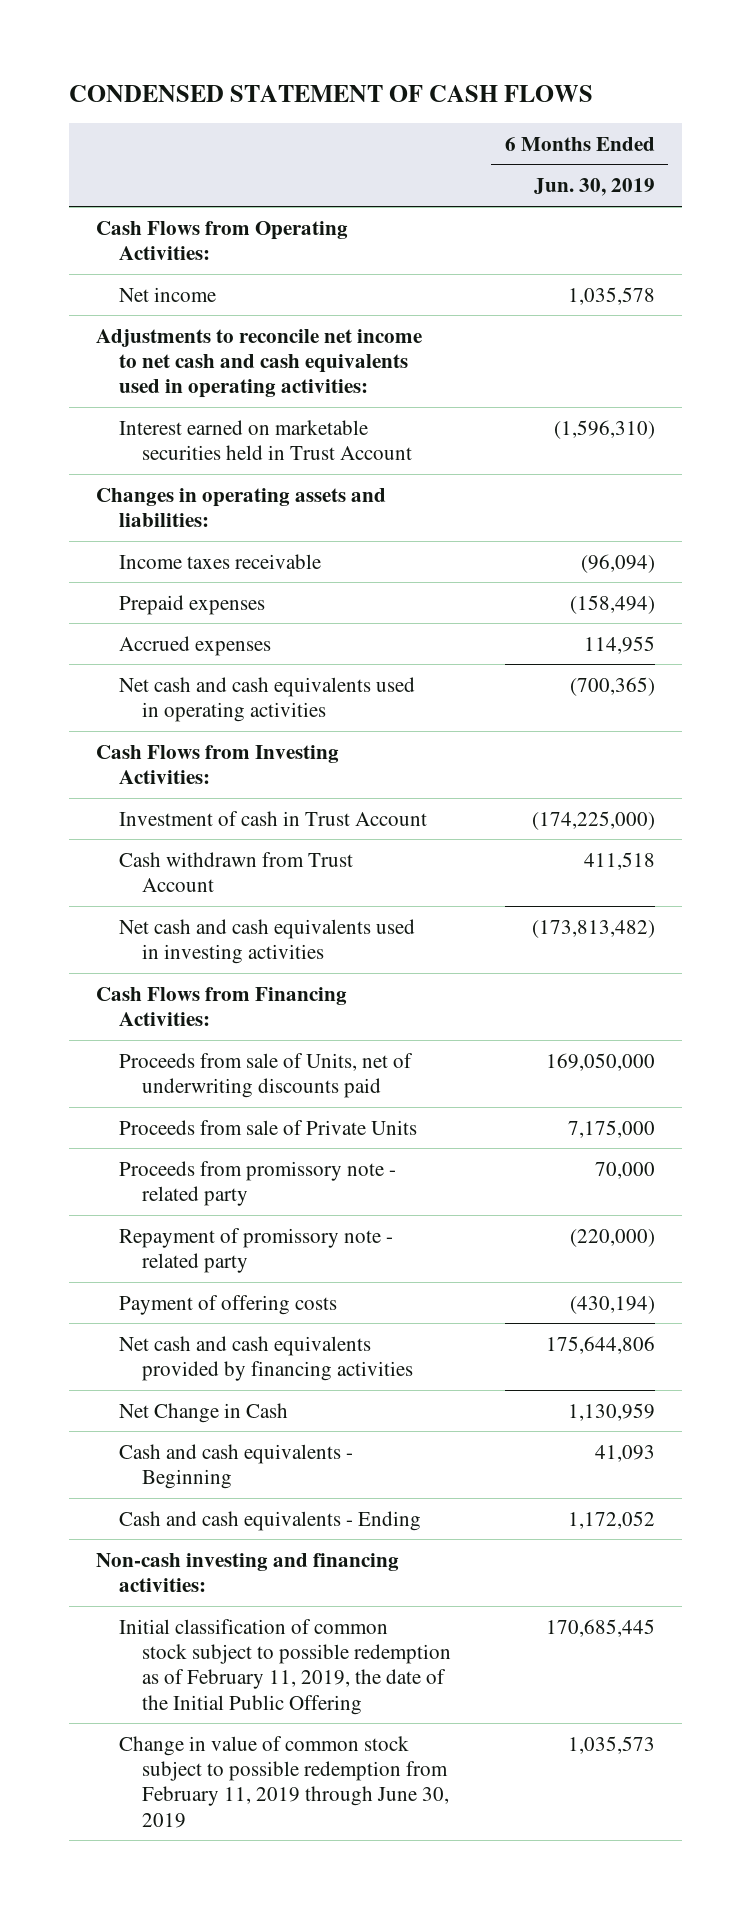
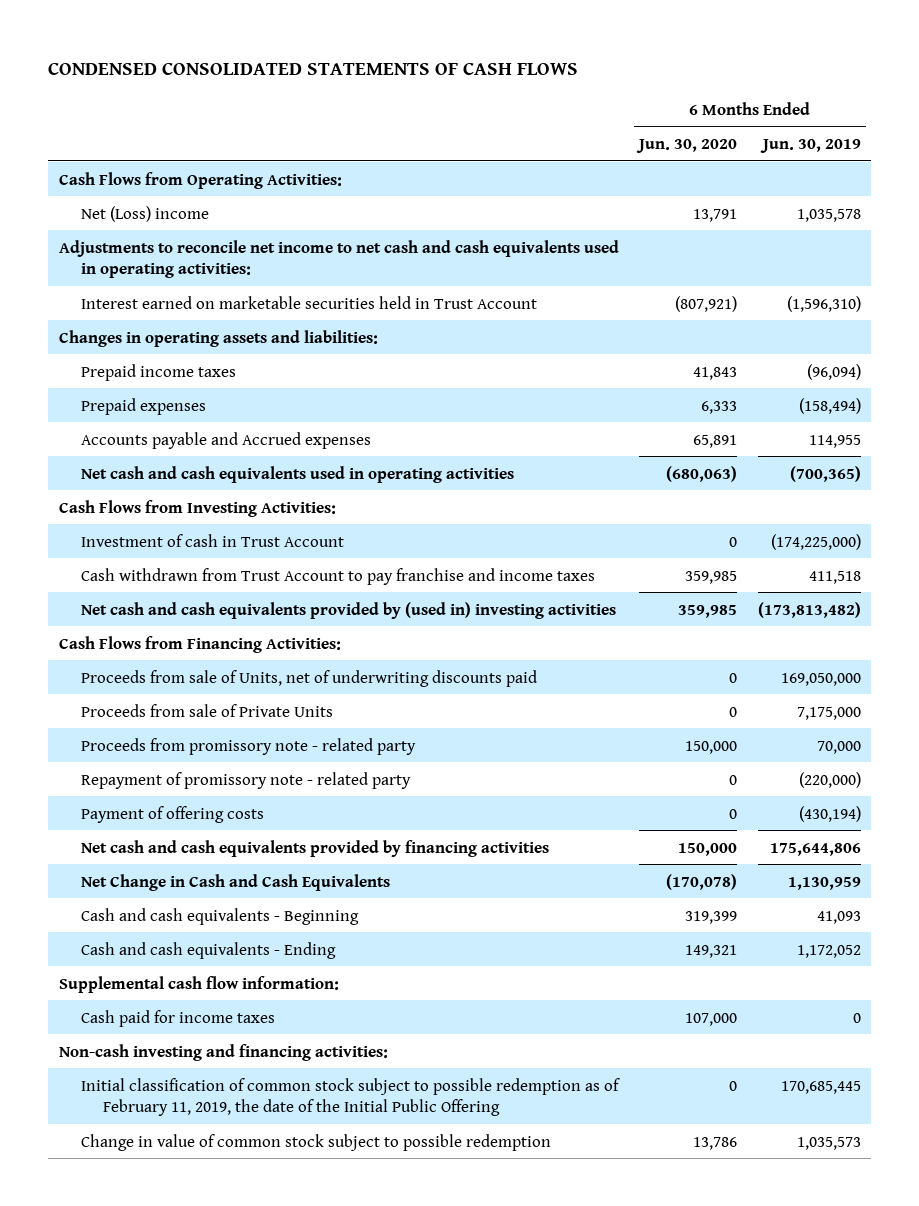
[69,85,594,103] CONDENSED STATEMENT OF CASH FLOWS -> [48,62,579,76] CONDENSED CONSOLIDATED STATEMENTS OF CASH FLOWS
none -> [636,139,738,154] Jun. 30, 2020
[118,286,216,302] Net income -> [80,205,209,222] Net (Loss) income
[118,553,321,569] Income taxes receivable -> [80,363,236,381] Prepaid income taxes
[118,635,271,656] Accrued expenses -> [80,431,371,449] Accounts payable and Accrued expenses
[118,851,353,893] Cash withdrawn from Trust Account -> [80,567,595,585] Cash withdrawn from Trust Account to pay franchise and income taxes
[118,918,415,965] Net cash and cash equivalents used in investing activities -> [80,601,616,619] Net cash and cash equivalents provided by (used in) investing activities
[118,1402,288,1423] Net Change in Cash -> [80,873,390,891] Net Change in Cash and Cash Equivalents
none -> [58,975,339,993] Supplemental cash flow information:
none -> [80,1009,275,1027] Cash paid for income taxes
[118,1735,449,1828] Change in value of common stock subject to possible redemption from February 11, 2019 through June 30, 2019 -> [80,1133,551,1151] Change in value of common stock subject to possible redemption

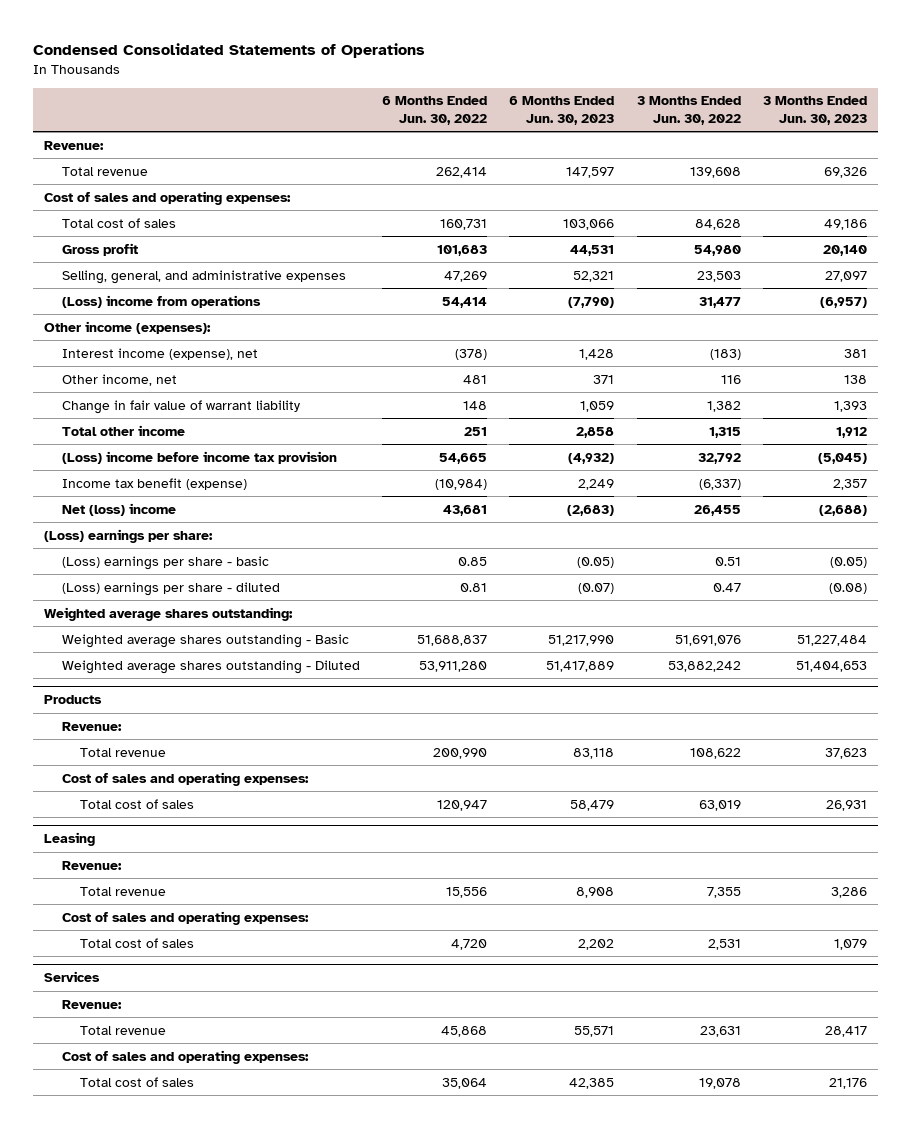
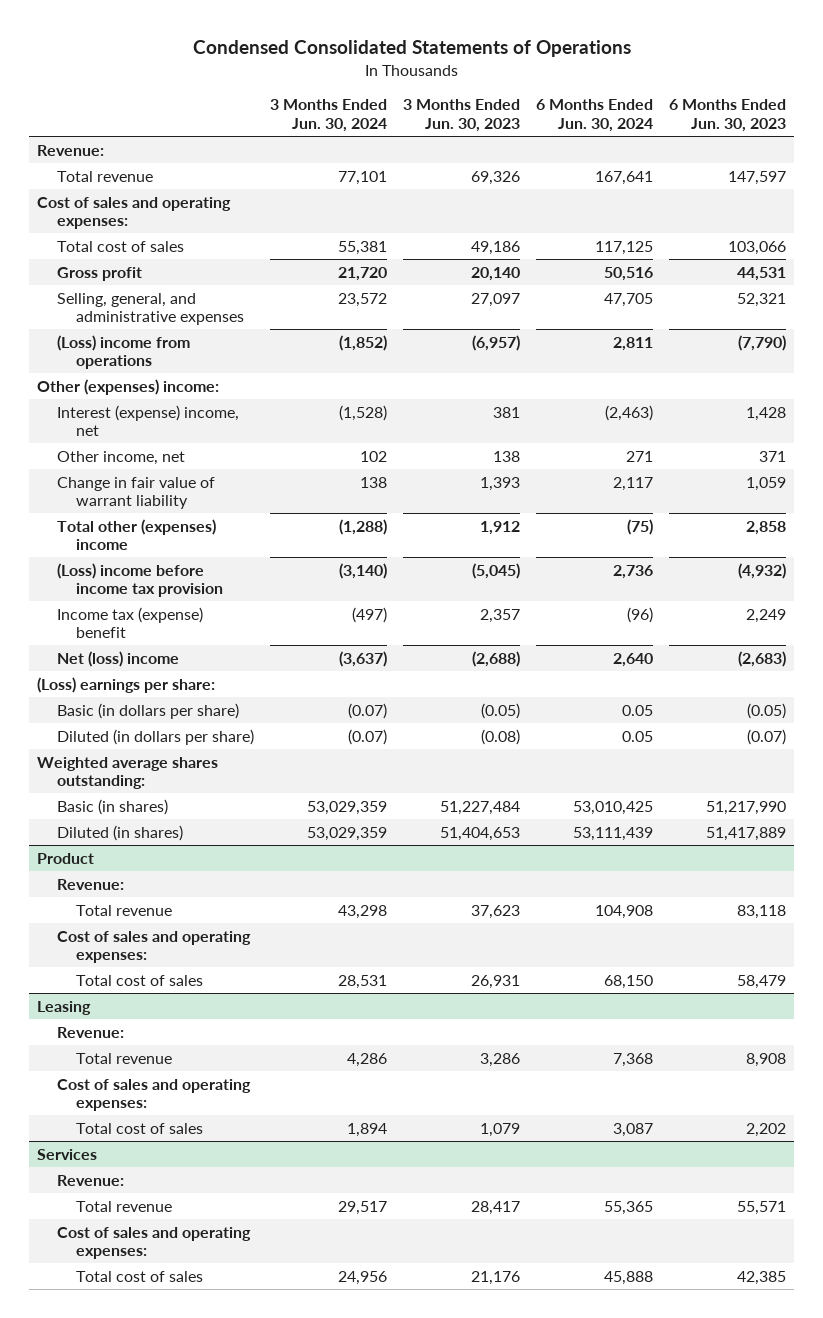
[382,96,488,125] 6 Months Ended Jun. 30, 2022 -> none
[636,96,741,125] 3 Months Ended Jun. 30, 2022 -> none
none -> [269,99,387,133] 3 Months Ended Jun. 30, 2024
none -> [535,99,653,133] 6 Months Ended Jun. 30, 2024
[44,320,212,334] Other income (expenses): -> [37,378,220,395] Other (expenses) income:
[62,347,259,360] Interest income (expense), net -> [56,404,239,437] Interest (expense) income, net
[62,424,186,436] Total other income -> [56,518,216,551] Total other (expenses) income
[62,477,248,490] Income tax benefit (expense) -> [56,606,203,639] Income tax (expense) benefit
[62,555,270,570] (Loss) earnings per share - basic -> [56,702,239,719] Basic (in dollars per share)
[62,581,281,596] (Loss) earnings per share - diluted -> [56,728,254,745] Diluted (in dollars per share)
[62,633,350,648] Weighted average shares outstanding - Basic -> [56,798,168,815] Basic (in shares)
[62,659,361,674] Weighted average shares outstanding - Diluted -> [56,824,183,841] Diluted (in shares)
[44,695,103,705] Products -> [37,852,95,864] Product

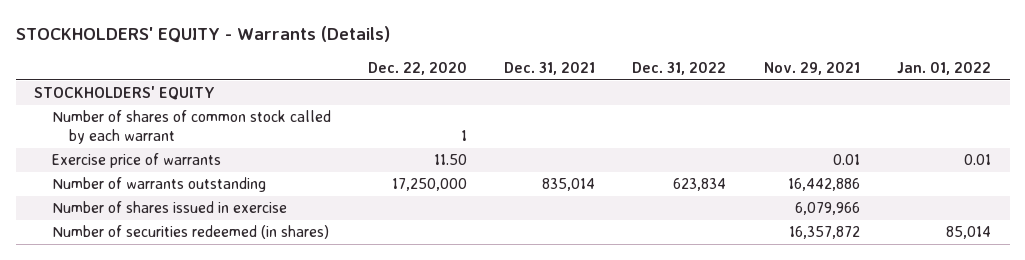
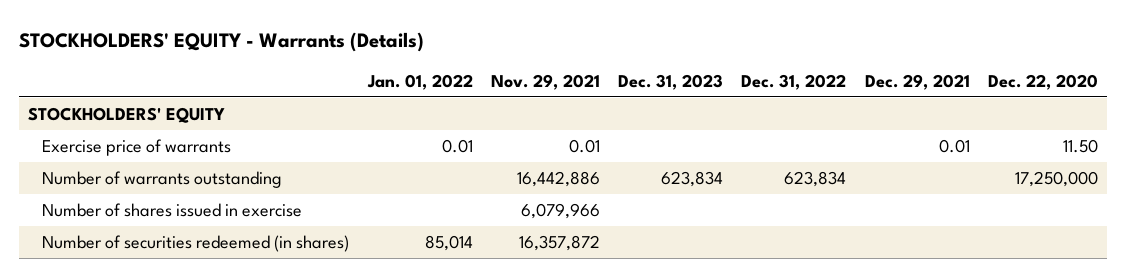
[504,62,596,76] Dec. 31, 2021 -> none
none -> [618,73,724,90] Dec. 31, 2023
none -> [864,73,970,90] Dec. 29, 2021
[51,110,331,145] Number of shares of common stock called by each warrant -> none

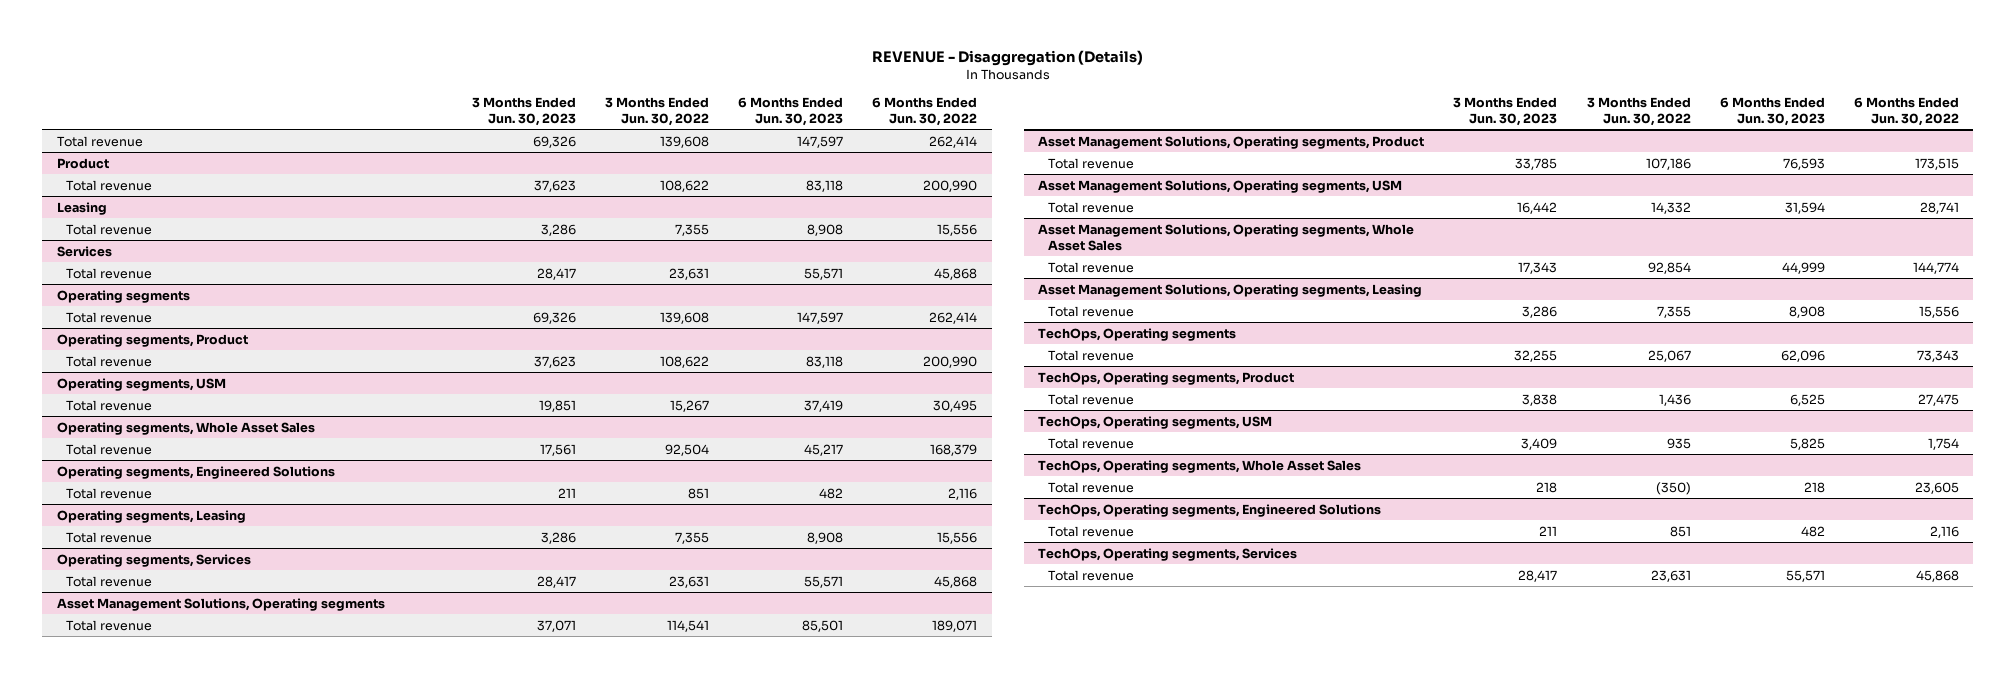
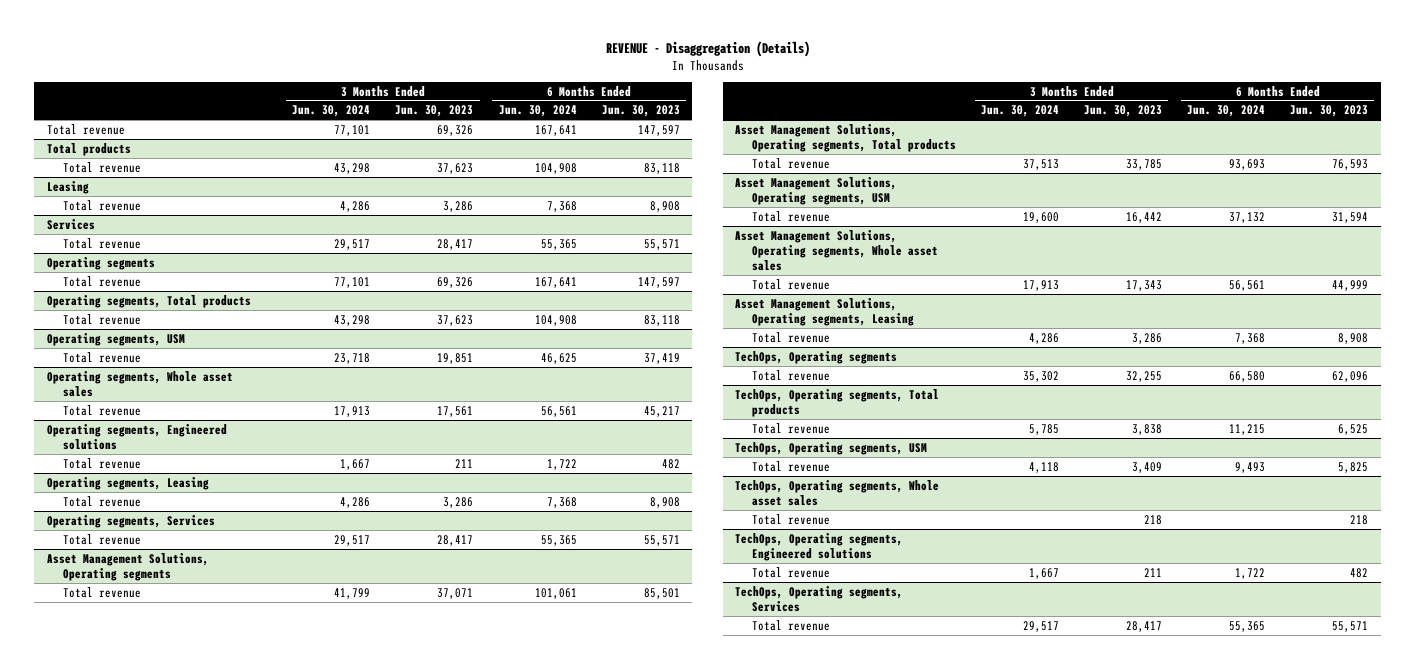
[605,96,710,126] 3 Months Ended Jun. 30, 2022 -> none
[872,96,978,126] 6 Months Ended Jun. 30, 2022 -> none
none -> [292,105,371,118] Jun. 30, 2024
none -> [498,105,577,118] Jun. 30, 2024
[56,157,109,169] Product -> [46,142,131,156] Total products
[56,333,248,347] Operating segments, Product -> [46,294,251,308] Operating segments, Total products
[56,421,315,435] Operating segments, Whole Asset Sales -> [46,370,233,397] Operating segments, Whole asset sales
[56,465,335,479] Operating segments, Engineered Solutions -> [46,423,227,450] Operating segments, Engineered solutions
[1038,135,1425,149] Asset Management Solutions, Operating segments, Product -> [735,123,956,152] Asset Management Solutions, Operating segments, Total products
[1038,223,1415,251] Asset Management Solutions, Operating segments, Whole Asset Sales -> [735,229,938,272] Asset Management Solutions, Operating segments, Whole asset sales
[1038,371,1295,385] TechOps, Operating segments, Product -> [735,388,940,417] TechOps, Operating segments, Total products
[1038,459,1362,473] TechOps, Operating segments, Whole Asset Sales -> [735,479,940,506] TechOps, Operating segments, Whole asset sales
[1038,503,1382,517] TechOps, Operating segments, Engineered Solutions -> [735,532,904,561] TechOps, Operating segments, Engineered solutions

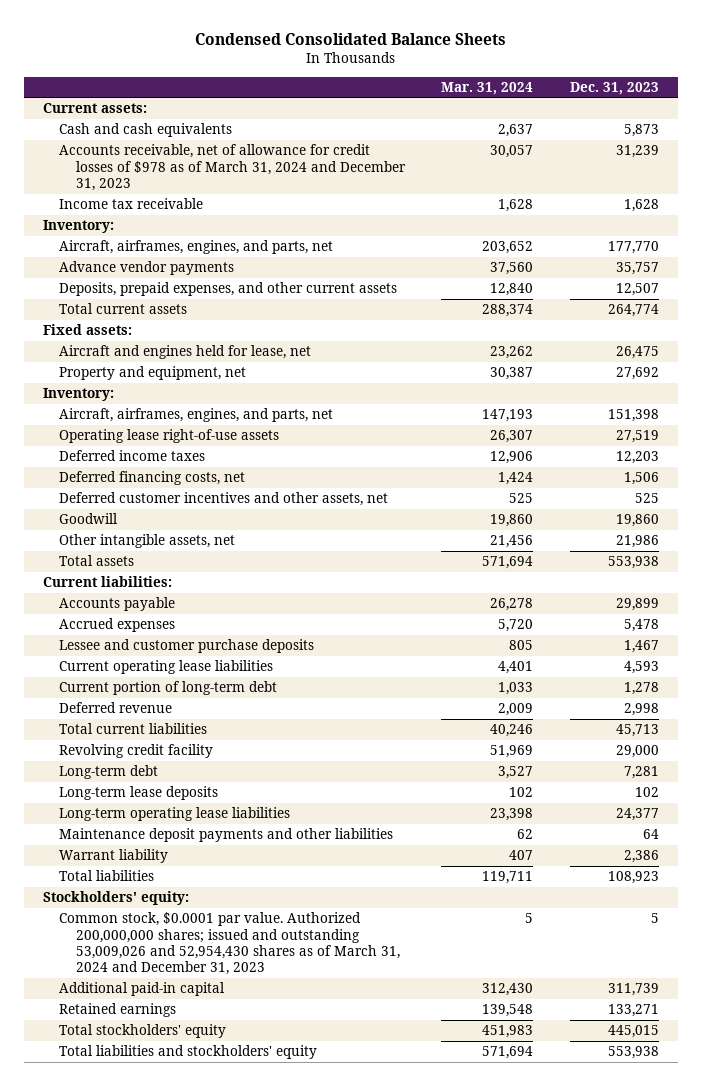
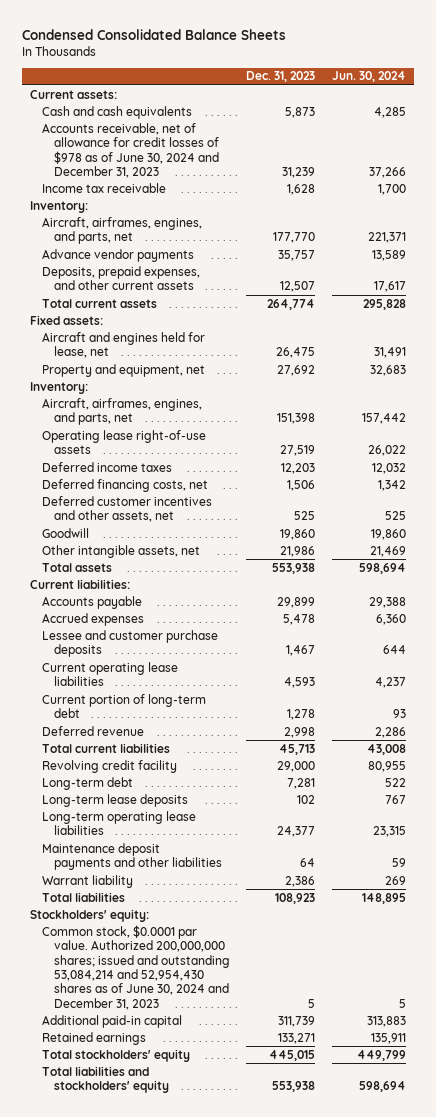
[441,81,534,95] Mar. 31, 2024 -> none
none -> [332,71,407,83] Jun. 30, 2024
[59,144,406,192] Accounts receivable, net of allowance for credit losses of $978 as of March 31, 2024 and December 31, 2023 -> [41,122,219,179] Accounts receivable, net of allowance for credit losses of $978 as of June 30, 2024 and December 31, 2023
[59,912,400,976] Common stock, $0.0001 par value. Authorized 200,000,000 shares; issued and outstanding 53,009,026 and 52,954,430 shares as of March 31, 2024 and December 31, 2023 -> [41,924,230,1010] Common stock, $0.0001 par value. Authorized 200,000,000 shares; issued and outstanding 53,084,214 and 52,954,430 shares as of June 30, 2024 and December 31, 2023

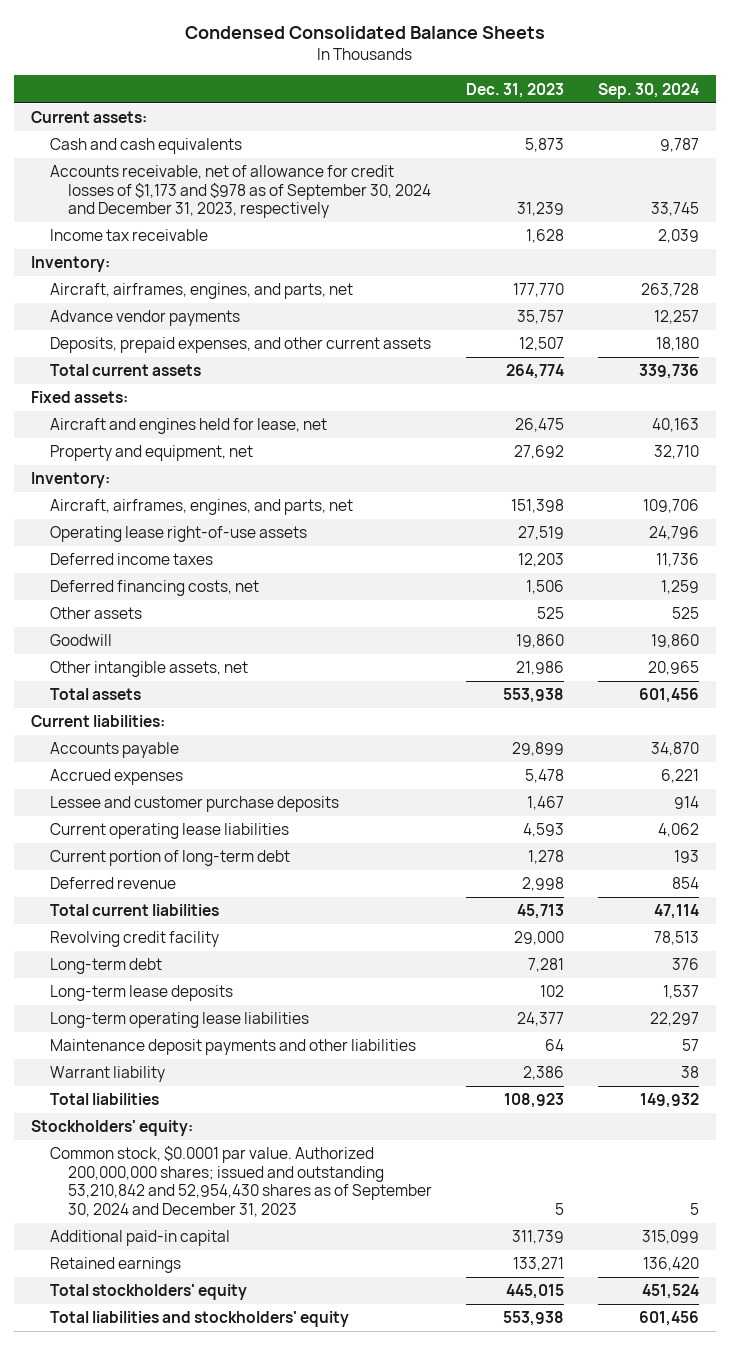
[332,71,407,83] Jun. 30, 2024 -> none
none -> [597,82,699,99] Sep. 30, 2024
[41,122,219,179] Accounts receivable, net of allowance for credit losses of $978 as of June 30, 2024 and December 31, 2023 -> [49,165,432,219] Accounts receivable, net of allowance for credit losses of $1,173 and $978 as of September 30, 2024 and December 31, 2023, respectively
[41,495,212,523] Deferred customer incentives and other assets, net -> [49,607,142,620] Other assets
[41,924,230,1010] Common stock, $0.0001 par value. Authorized 200,000,000 shares; issued and outstanding 53,084,214 and 52,954,430 shares as of June 30, 2024 and December 31, 2023 -> [49,1146,433,1217] Common stock, $0.0001 par value. Authorized 200,000,000 shares; issued and outstanding 53,210,842 and 52,954,430 shares as of September 30, 2024 and December 31, 2023

